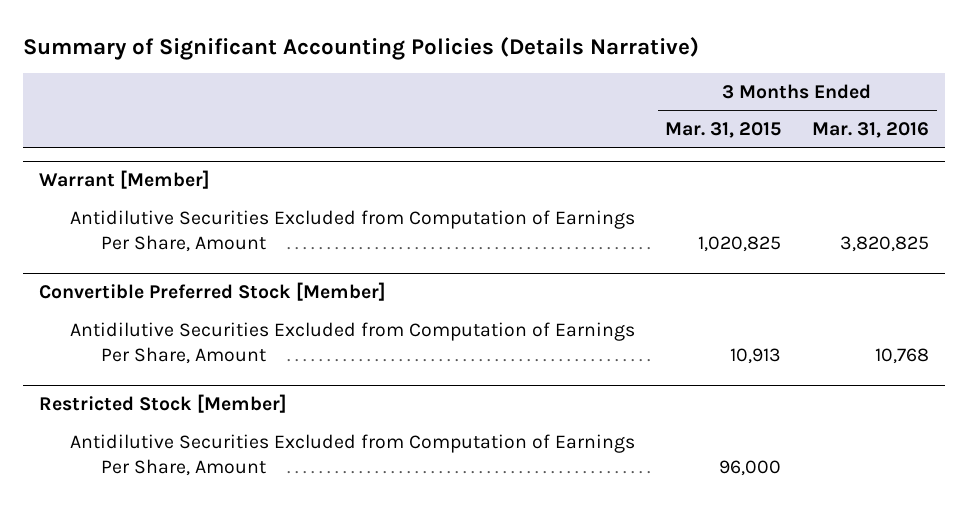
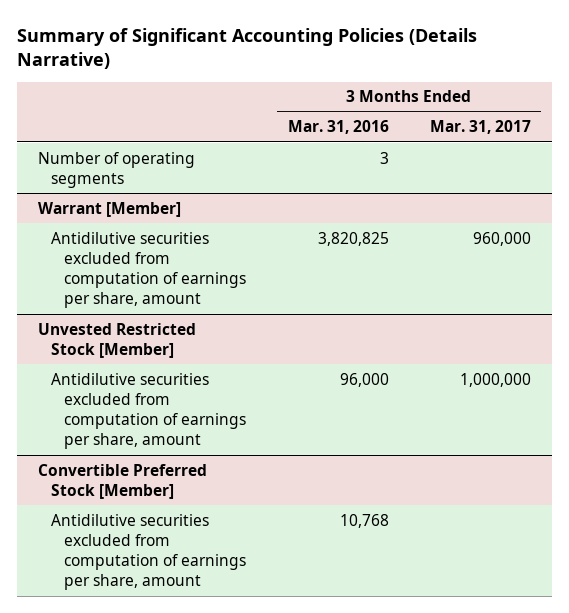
[665,122,782,139] Mar. 31, 2015 -> none
none -> [429,120,531,135] Mar. 31, 2017
none -> [37,151,195,188] Number of operating segments
[69,209,635,252] Antidilutive Securities Excluded from Computation of Earnings Per Share, Amount -> [51,231,247,309] Antidilutive securities excluded from computation of earnings per share, amount
none -> [37,322,196,358] Unvested Restricted Stock [Member]
none -> [51,372,247,450] Antidilutive securities excluded from computation of earnings per share, amount
[38,394,287,414] Restricted Stock [Member] -> none
[69,433,635,476] Antidilutive Securities Excluded from Computation of Earnings Per Share, Amount -> none
[69,321,635,364] Antidilutive Securities Excluded from Computation of Earnings Per Share, Amount -> [51,513,247,591] Antidilutive securities excluded from computation of earnings per share, amount

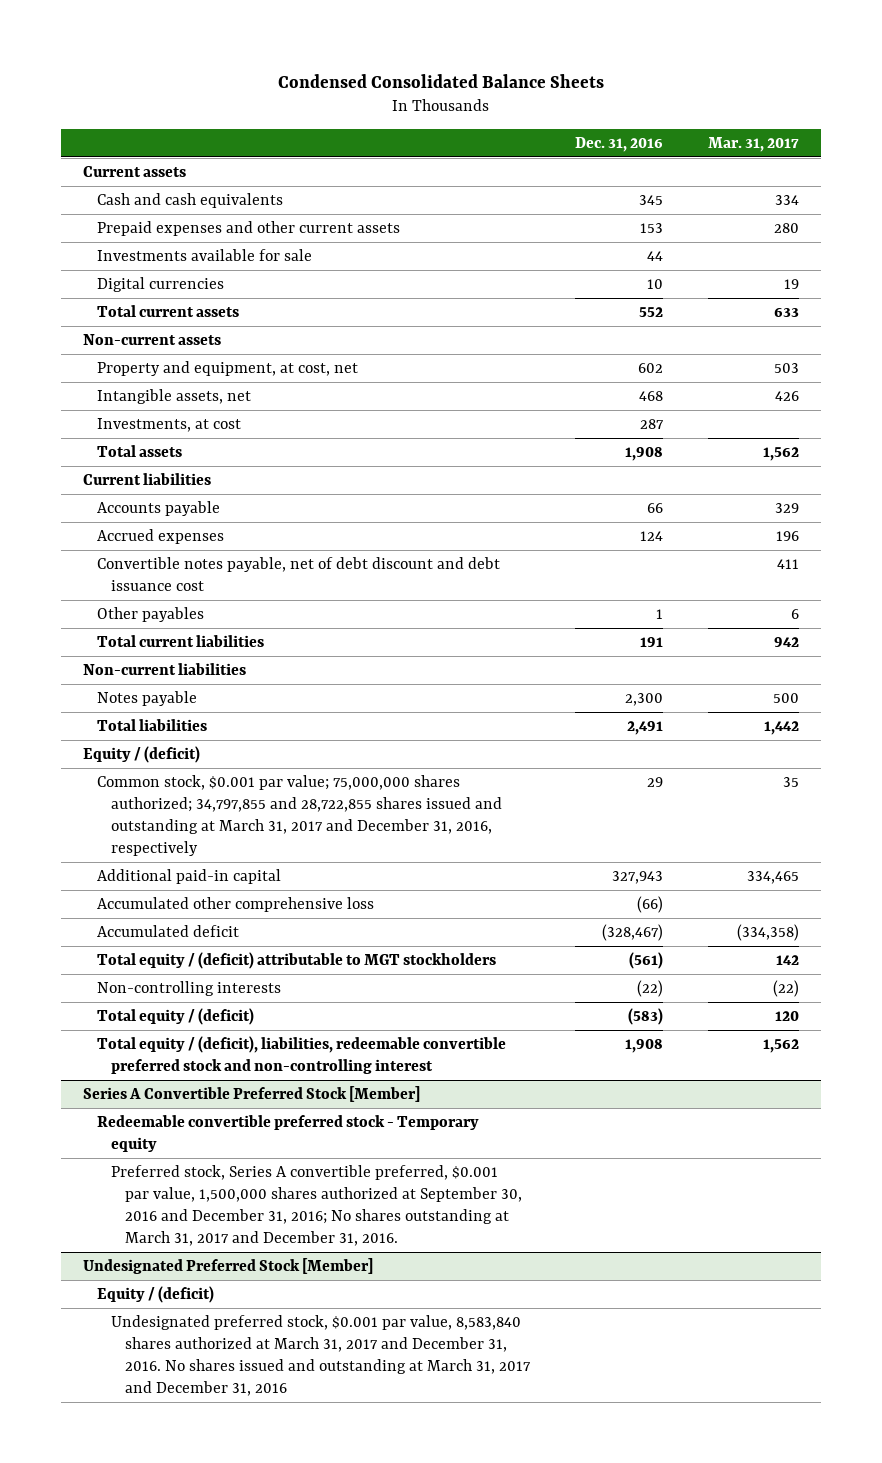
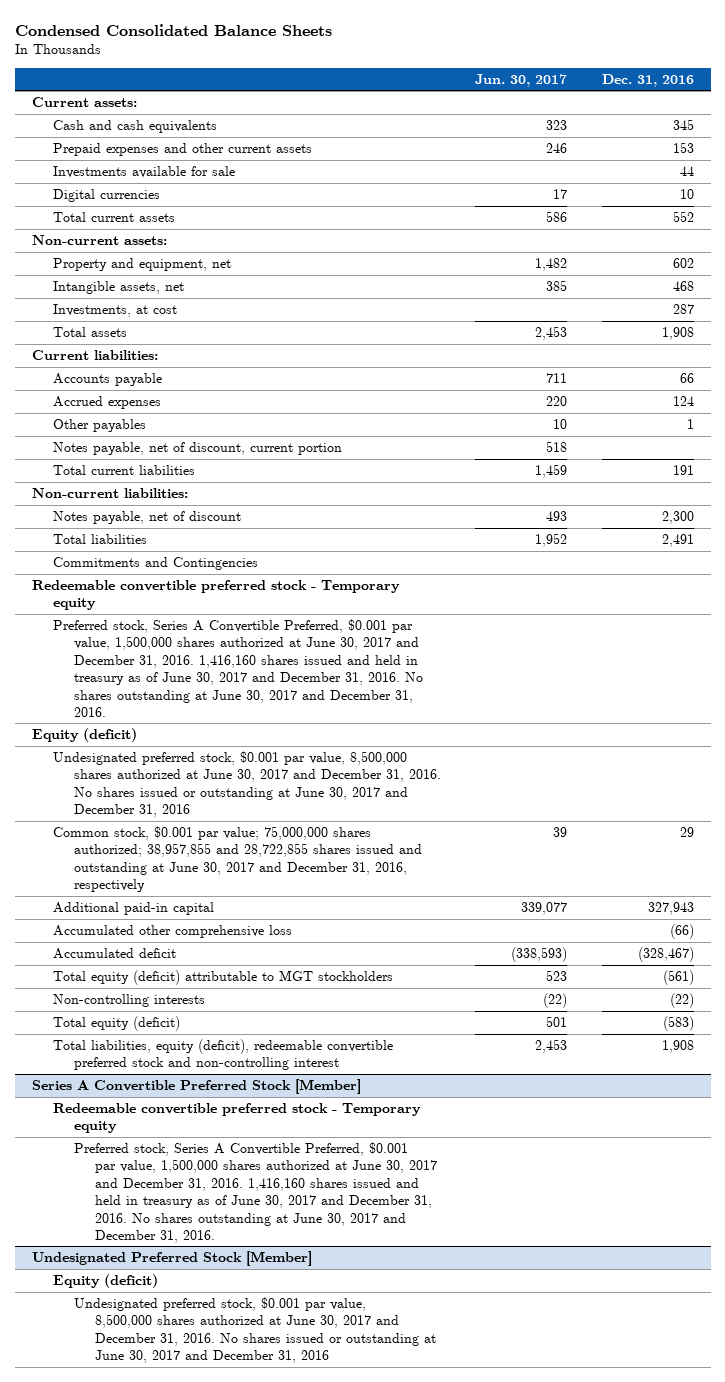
[707,136,799,152] Mar. 31, 2017 -> none
none -> [475,73,568,87] Jun. 30, 2017
[82,165,186,177] Current assets -> [31,96,137,107] Current assets:
[82,333,221,345] Non-current assets -> [31,234,167,245] Non-current assets:
[97,360,359,376] Property and equipment, at cost, net -> [52,257,231,271] Property and equipment, net
[82,472,211,485] Current liabilities -> [31,349,158,360] Current liabilities:
[97,556,501,591] Convertible notes payable, net of debt discount and debt issuance cost -> none
none -> [52,441,342,455] Notes payable, net of discount, current portion
[82,662,246,675] Non-current liabilities -> [31,487,188,498] Non-current liabilities:
[97,690,198,706] Notes payable -> [52,510,241,524] Notes payable, net of discount
none -> [52,556,258,570] Commitments and Contingencies
none -> [31,579,400,611] Redeemable convertible preferred stock - Temporary equity
none -> [52,618,424,717] Preferred stock, Series A Convertible Preferred, $0.001 par value, 1,500,000 shares authorized at June 30, 2017 and December 31, 2016. 1,416,160 shares issued and held in treasury as of June 30, 2017 and December 31, 2016. No shares outstanding at June 30, 2017 and December 31, 2016.
[82,745,200,763] Equity / (deficit) -> [31,727,137,742] Equity (deficit)
none -> [52,750,442,818] Undesignated preferred stock, $0.001 par value, 8,500,000 shares authorized at June 30, 2017 and December 31, 2016. No shares issued or outstanding at June 30, 2017 and December 31, 2016
[97,774,503,856] Common stock, $0.001 par value; 75,000,000 shares authorized; 34,797,855 and 28,722,855 shares issued and outstanding at March 31, 2017 and December 31, 2016, respectively -> [52,825,423,893] Common stock, $0.001 par value; 75,000,000 shares authorized; 38,957,855 and 28,722,855 shares issued and outstanding at June 30, 2017 and December 31, 2016, respectively
[97,951,497,969] Total equity / (deficit) attributable to MGT stockholders -> [52,969,393,985] Total equity (deficit) attributable to MGT stockholders
[97,1007,255,1025] Total equity / (deficit) -> [52,1015,180,1031] Total equity (deficit)
[97,1035,507,1074] Total equity / (deficit), liabilities, redeemable convertible preferred stock and non-controlling interest -> [52,1038,393,1071] Total liabilities, equity (deficit), redeemable convertible preferred stock and non-controlling interest
[111,1164,523,1246] Preferred stock, Series A convertible preferred, $0.001 par value, 1,500,000 shares authorized at September 30, 2016 and December 31, 2016; No shares outstanding at March 31, 2017 and December 31, 2016. -> [74,1141,438,1243] Preferred stock, Series A Convertible Preferred, $0.001 par value, 1,500,000 shares authorized at June 30, 2017 and December 31, 2016. 1,416,160 shares issued and held in treasury as of June 30, 2017 and December 31, 2016. No shares outstanding at June 30, 2017 and December 31, 2016.
[97,1285,215,1303] Equity / (deficit) -> [52,1273,158,1288] Equity (deficit)
[111,1314,532,1396] Undesignated preferred stock, $0.001 par value, 8,583,840 shares authorized at March 31, 2017 and December 31, 2016. No shares issued and outstanding at March 31, 2017 and December 31, 2016 -> [74,1296,437,1364] Undesignated preferred stock, $0.001 par value, 8,500,000 shares authorized at June 30, 2017 and December 31, 2016. No shares issued or outstanding at June 30, 2017 and December 31, 2016

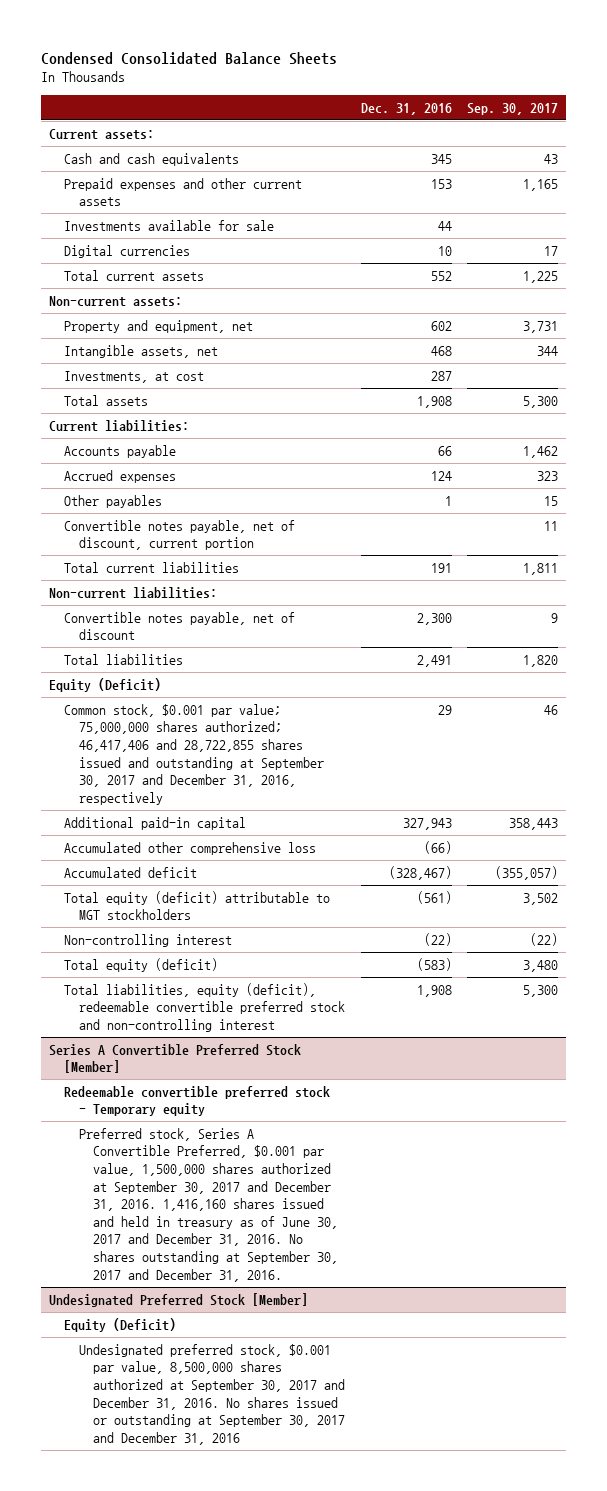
[475,73,568,87] Jun. 30, 2017 -> none
none -> [467,102,559,115] Sep. 30, 2017
[52,441,342,455] Notes payable, net of discount, current portion -> [63,519,295,551] Convertible notes payable, net of discount, current portion
[52,510,241,524] Notes payable, net of discount -> [63,611,295,641] Convertible notes payable, net of discount
[52,556,258,570] Commitments and Contingencies -> none
[31,579,400,611] Redeemable convertible preferred stock - Temporary equity -> none
[52,618,424,717] Preferred stock, Series A Convertible Preferred, $0.001 par value, 1,500,000 shares authorized at June 30, 2017 and December 31, 2016. 1,416,160 shares issued and held in treasury as of June 30, 2017 and December 31, 2016. No shares outstanding at June 30, 2017 and December 31, 2016. -> none
[52,750,442,818] Undesignated preferred stock, $0.001 par value, 8,500,000 shares authorized at June 30, 2017 and December 31, 2016. No shares issued or outstanding at June 30, 2017 and December 31, 2016 -> none
[31,727,137,742] Equity (deficit) -> [49,677,162,692] Equity (Deficit)
[52,825,423,893] Common stock, $0.001 par value; 75,000,000 shares authorized; 38,957,855 and 28,722,855 shares issued and outstanding at June 30, 2017 and December 31, 2016, respectively -> [63,703,324,805] Common stock, $0.001 par value; 75,000,000 shares authorized; 46,417,406 and 28,722,855 shares issued and outstanding at September 30, 2017 and December 31, 2016, respectively
[52,993,205,1007] Non-controlling interests -> [63,933,232,947] Non-controlling interest
[74,1141,438,1243] Preferred stock, Series A Convertible Preferred, $0.001 par value, 1,500,000 shares authorized at June 30, 2017 and December 31, 2016. 1,416,160 shares issued and held in treasury as of June 30, 2017 and December 31, 2016. No shares outstanding at June 30, 2017 and December 31, 2016. -> [78,1127,339,1282] Preferred stock, Series A Convertible Preferred, $0.001 par value, 1,500,000 shares authorized at September 30, 2017 and December 31, 2016. 1,416,160 shares issued and held in treasury as of June 30, 2017 and December 31, 2016. No shares outstanding at September 30, 2017 and December 31, 2016.
[52,1273,158,1288] Equity (deficit) -> [63,1317,176,1332] Equity (Deficit)
[74,1296,437,1364] Undesignated preferred stock, $0.001 par value, 8,500,000 shares authorized at June 30, 2017 and December 31, 2016. No shares issued or outstanding at June 30, 2017 and December 31, 2016 -> [78,1343,346,1445] Undesignated preferred stock, $0.001 par value, 8,500,000 shares authorized at September 30, 2017 and December 31, 2016. No shares issued or outstanding at September 30, 2017 and December 31, 2016

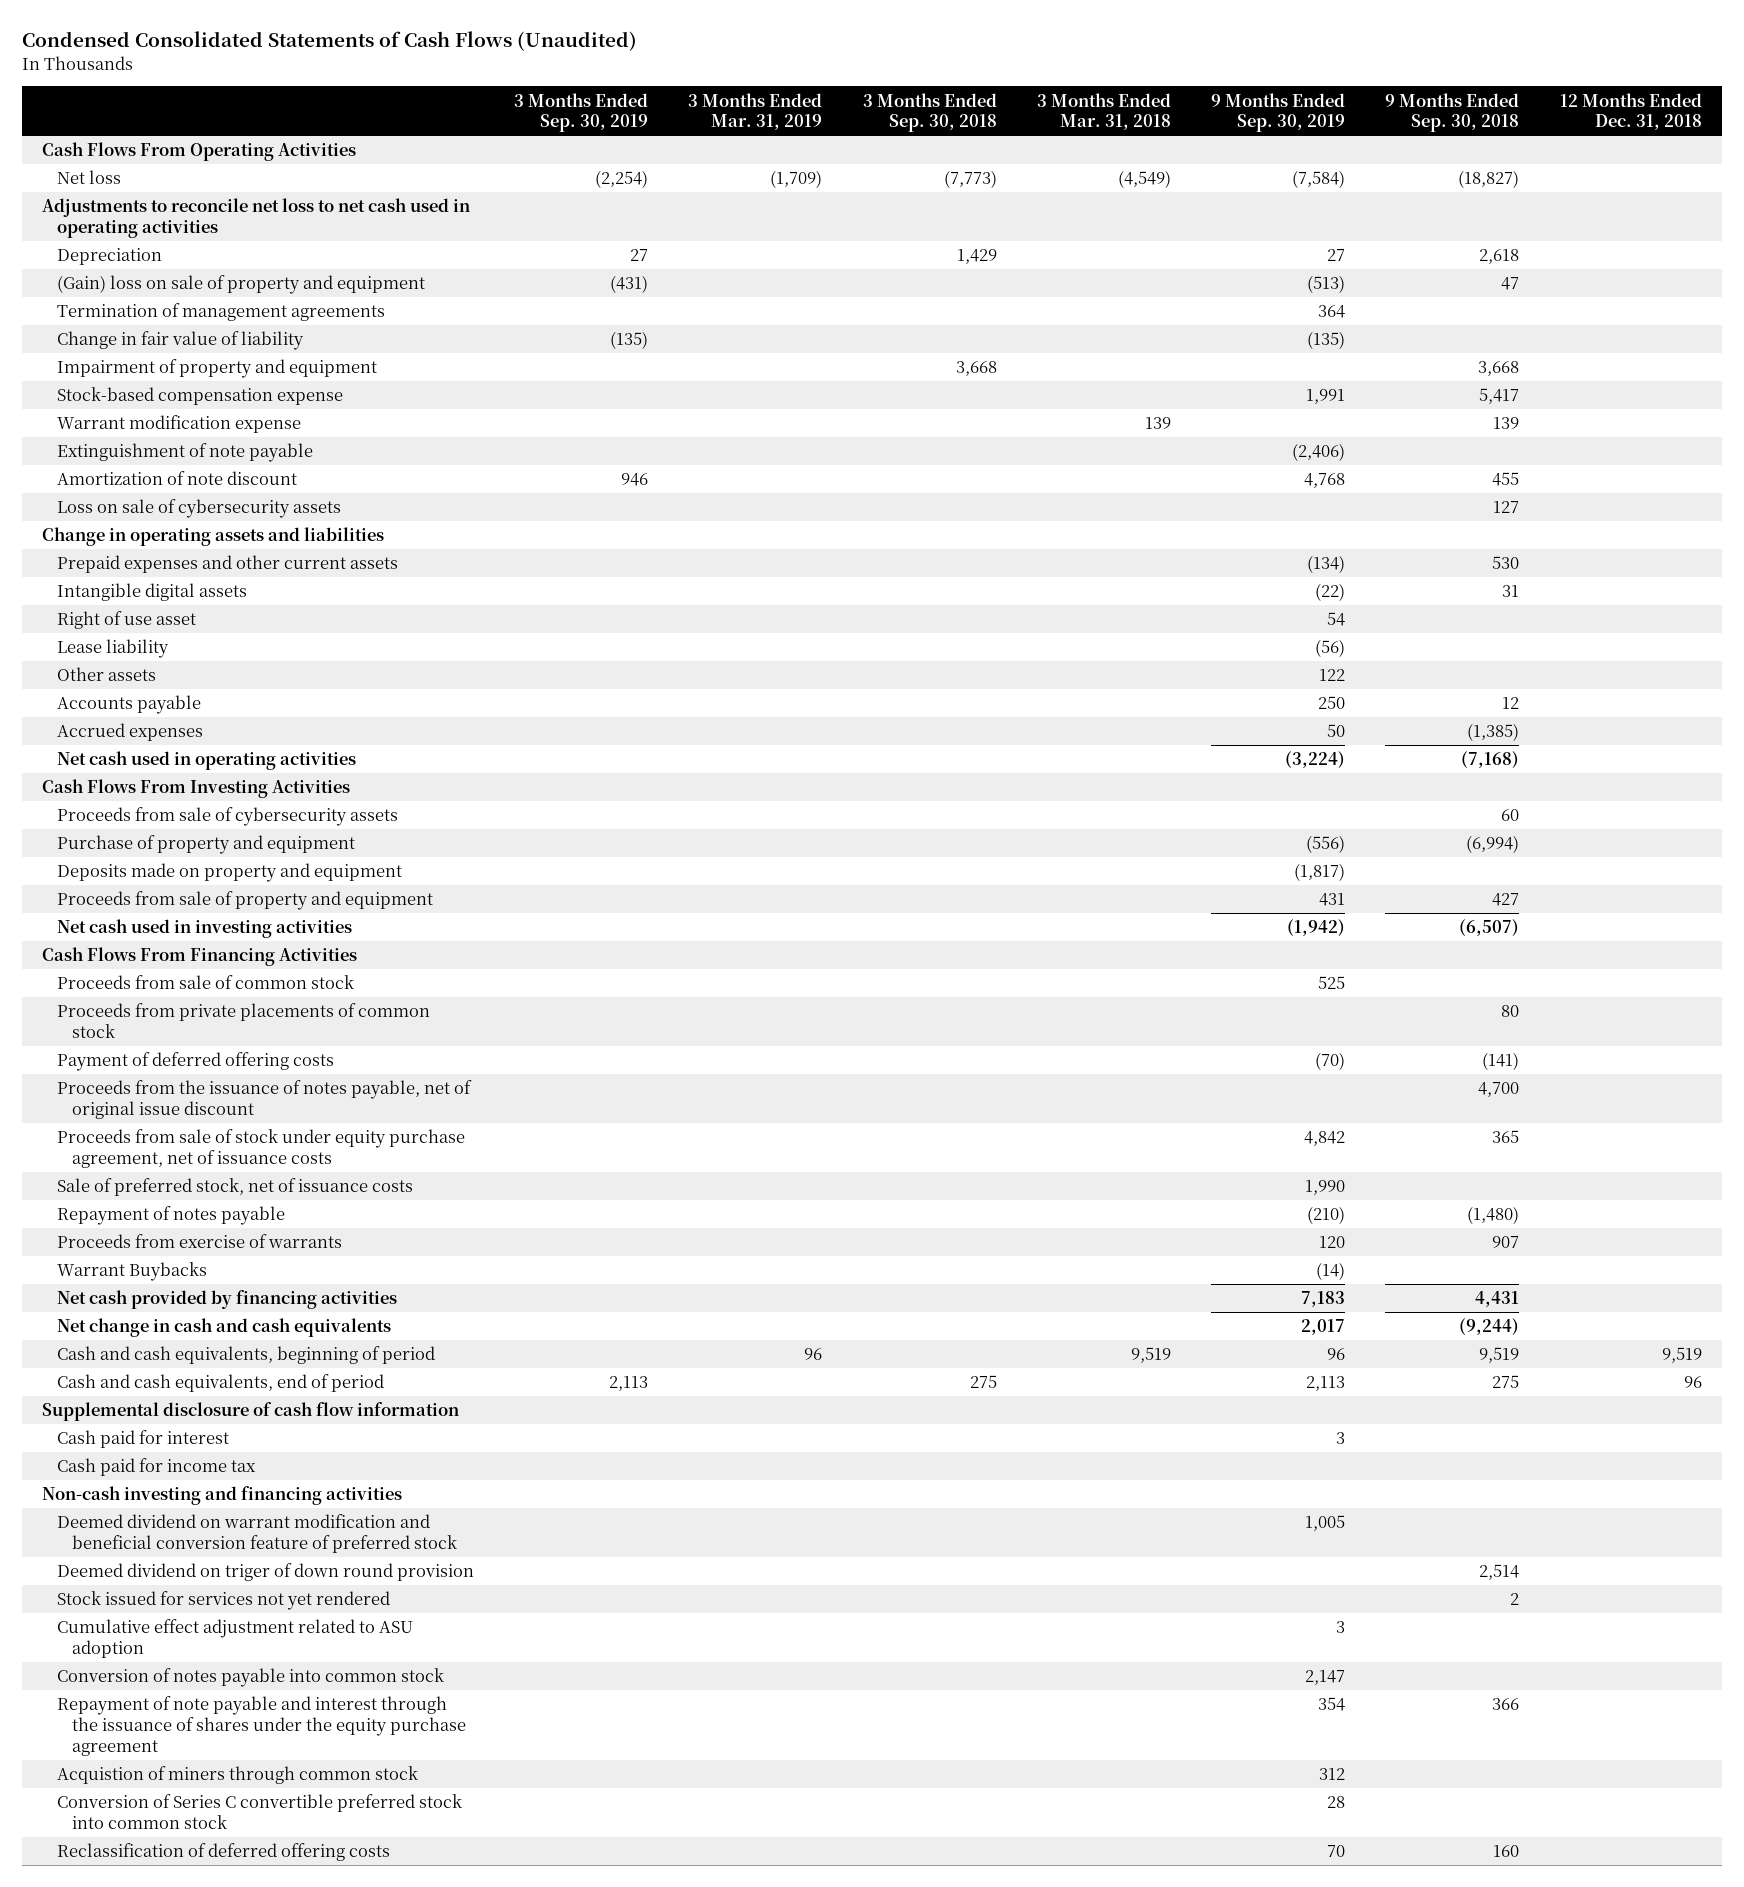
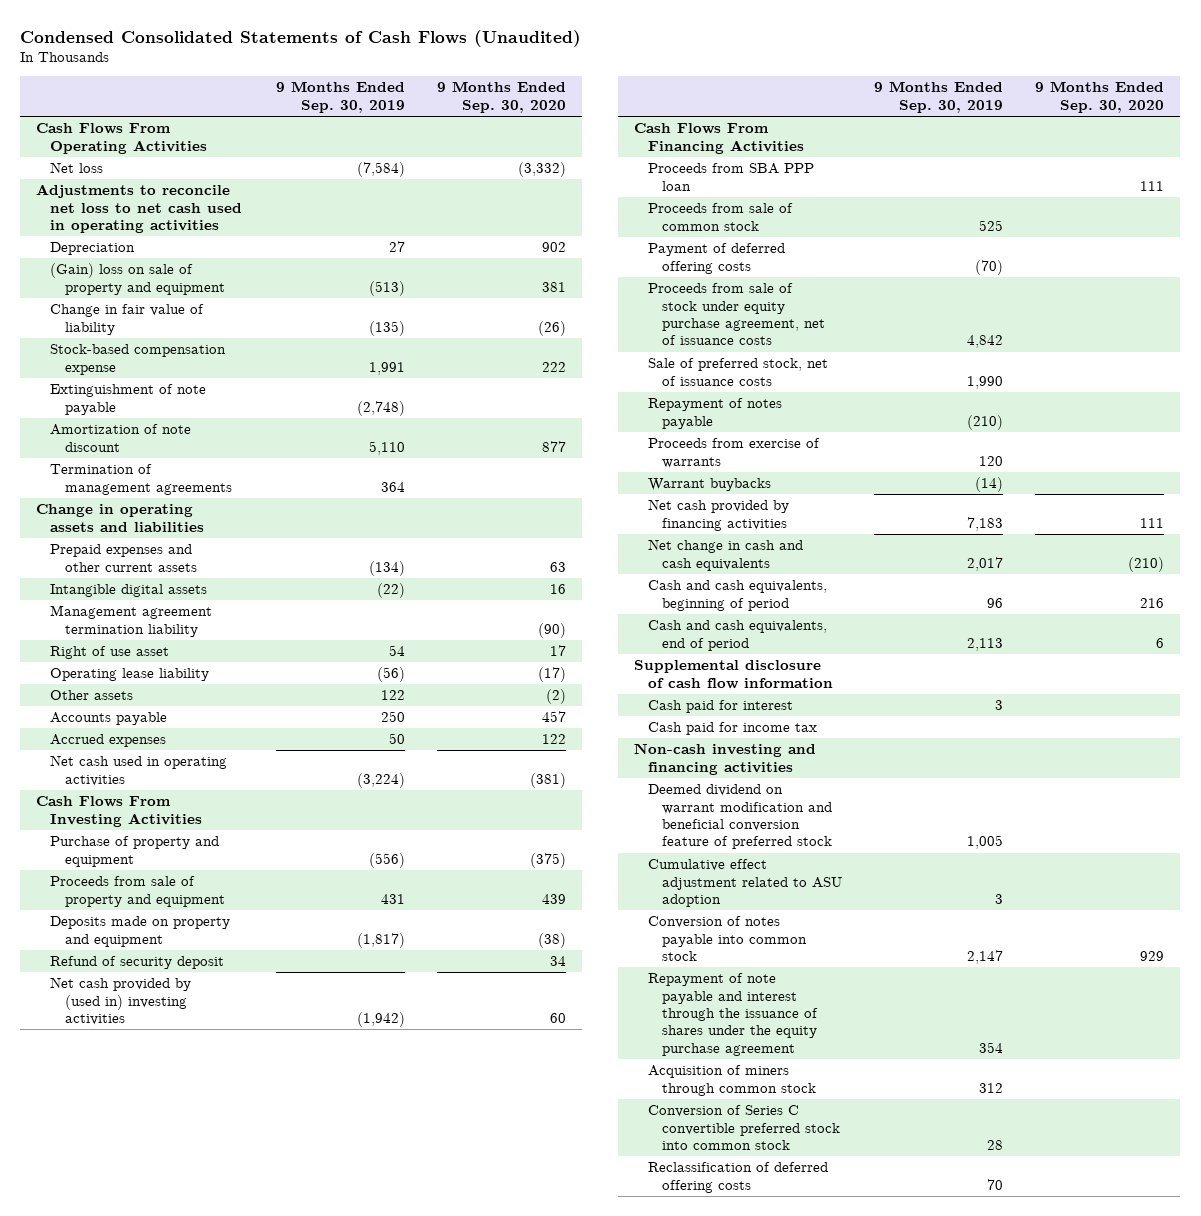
[514,92,649,133] 3 Months Ended Sep. 30, 2019 -> none
[688,92,823,131] 3 Months Ended Mar. 31, 2019 -> none
[862,92,997,133] 3 Months Ended Sep. 30, 2018 -> none
[1036,92,1171,131] 3 Months Ended Mar. 31, 2018 -> none
[1385,92,1520,133] 9 Months Ended Sep. 30, 2018 -> none
[1559,92,1702,131] 12 Months Ended Dec. 31, 2018 -> none
none -> [437,81,567,113] 9 Months Ended Sep. 30, 2020
[56,359,377,379] Impairment of property and equipment -> none
[56,415,301,434] Warrant modification expense -> none
[56,499,341,519] Loss on sale of cybersecurity assets -> none
[1292,443,1346,462] (2,406) -> [357,400,406,416] (2,748)
[1304,473,1346,489] 4,768 -> [369,440,406,455] 5,110
[56,303,385,322] Termination of management agreements -> [50,464,232,495] Termination of management agreements
none -> [50,605,213,637] Management agreement termination liability
[56,639,169,659] Lease liability -> [50,668,210,682] Operating lease liability
[56,807,398,827] Proceeds from sale of cybersecurity assets -> none
[56,863,402,883] Deposits made on property and equipment -> [50,916,231,947] Deposits made on property and equipment
none -> [50,956,225,970] Refund of security deposit
[56,919,352,939] Net cash used in investing activities -> [50,977,192,1026] Net cash provided by (used in) investing activities
none -> [648,163,815,191] Proceeds from SBA PPP loan
[56,1003,430,1038] Proceeds from private placements of common stock -> none
[56,1080,472,1119] Proceeds from the issuance of notes payable, net of original issue discount -> none
[56,1262,207,1282] Warrant Buybacks -> [648,478,772,492] Warrant buybacks
[56,1563,474,1582] Deemed dividend on triger of down round provision -> none
[56,1591,390,1611] Stock issued for services not yet rendered -> none
[56,1766,418,1785] Acquistion of miners through common stock -> [648,1065,817,1096] Acquisition of miners through common stock

